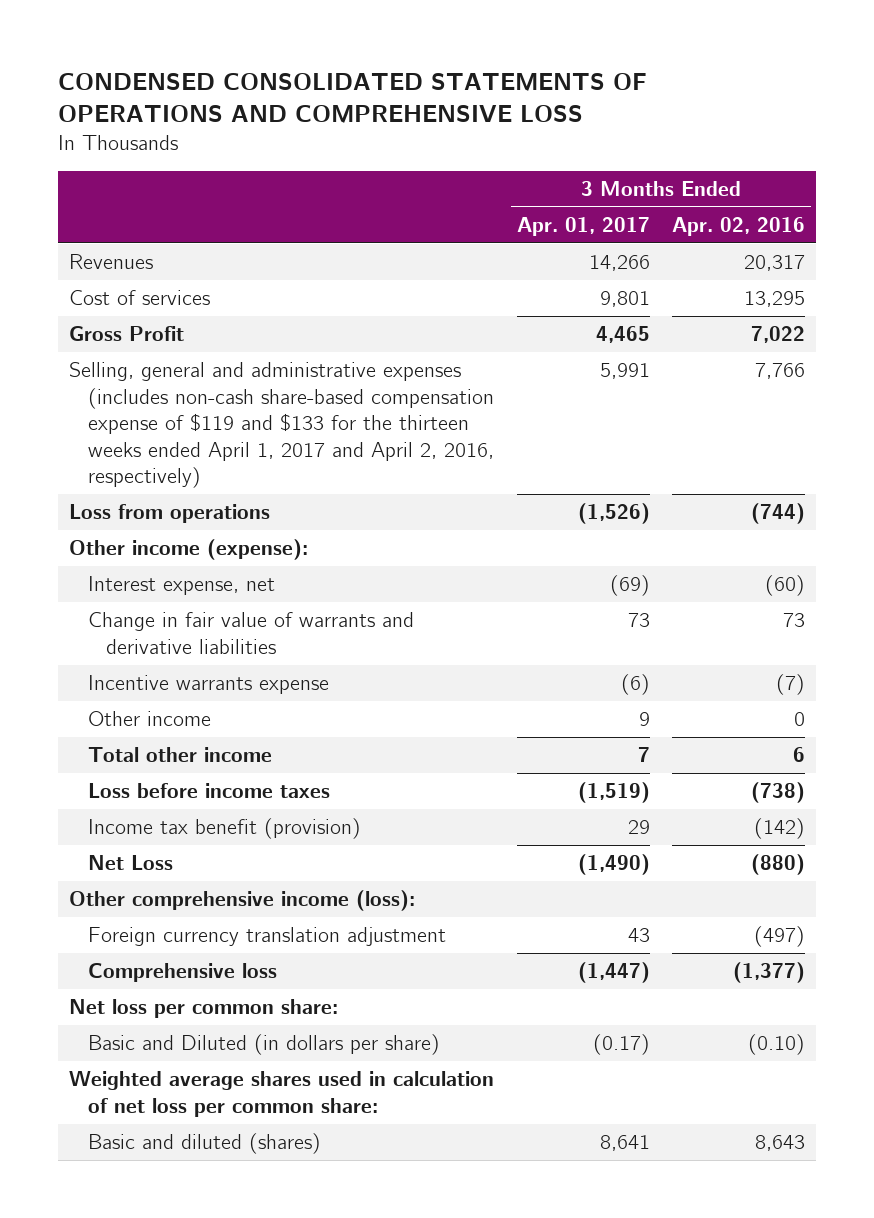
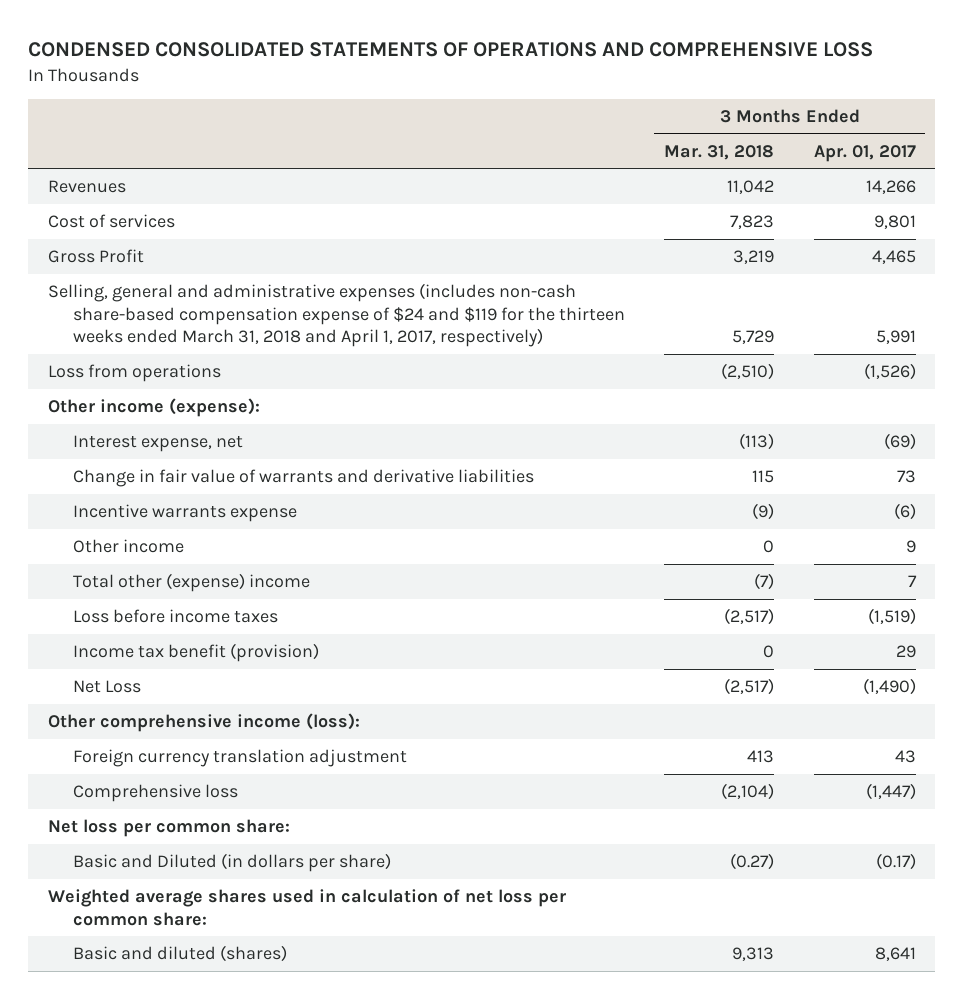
[672,216,806,236] Apr. 02, 2016 -> none
none -> [664,144,775,160] Mar. 31, 2018
[69,362,494,489] Selling, general and administrative expenses (includes non-cash share-based compensation expense of $119 and $133 for the thirteen weeks ended April 1, 2017 and April 2, 2016, respectively) -> [47,283,625,348] Selling, general and administrative expenses (includes non-cash share-based compensation expense of $24 and $119 for the thirteen weeks ended March 31, 2018 and April 1, 2017, respectively)
[87,747,272,763] Total other income -> [72,573,310,593] Total other (expense) income

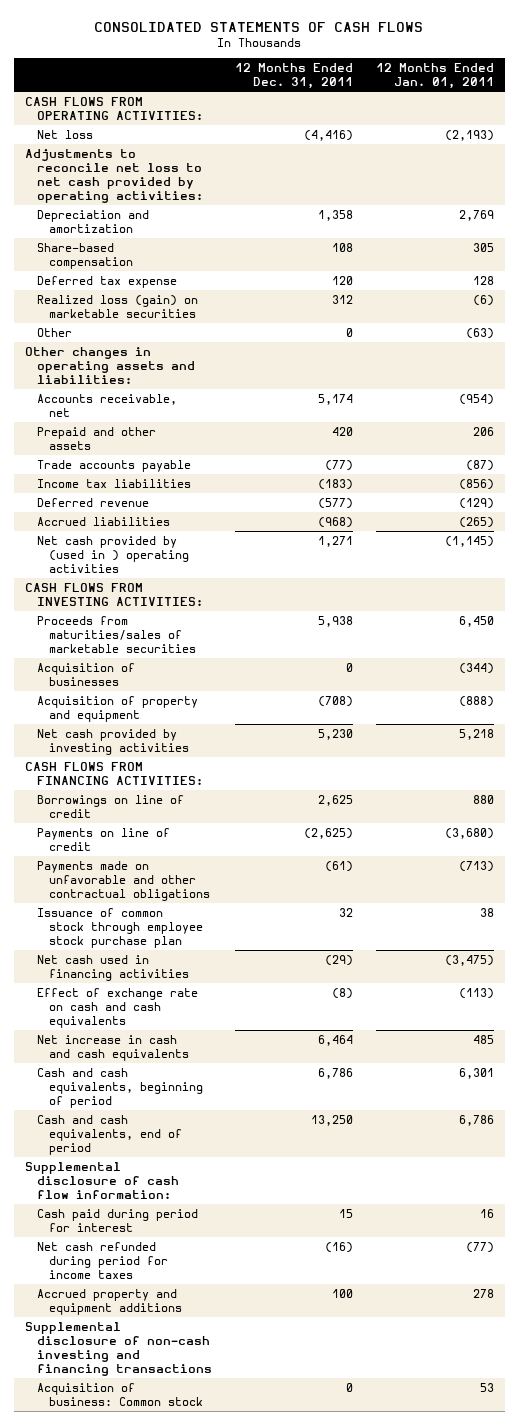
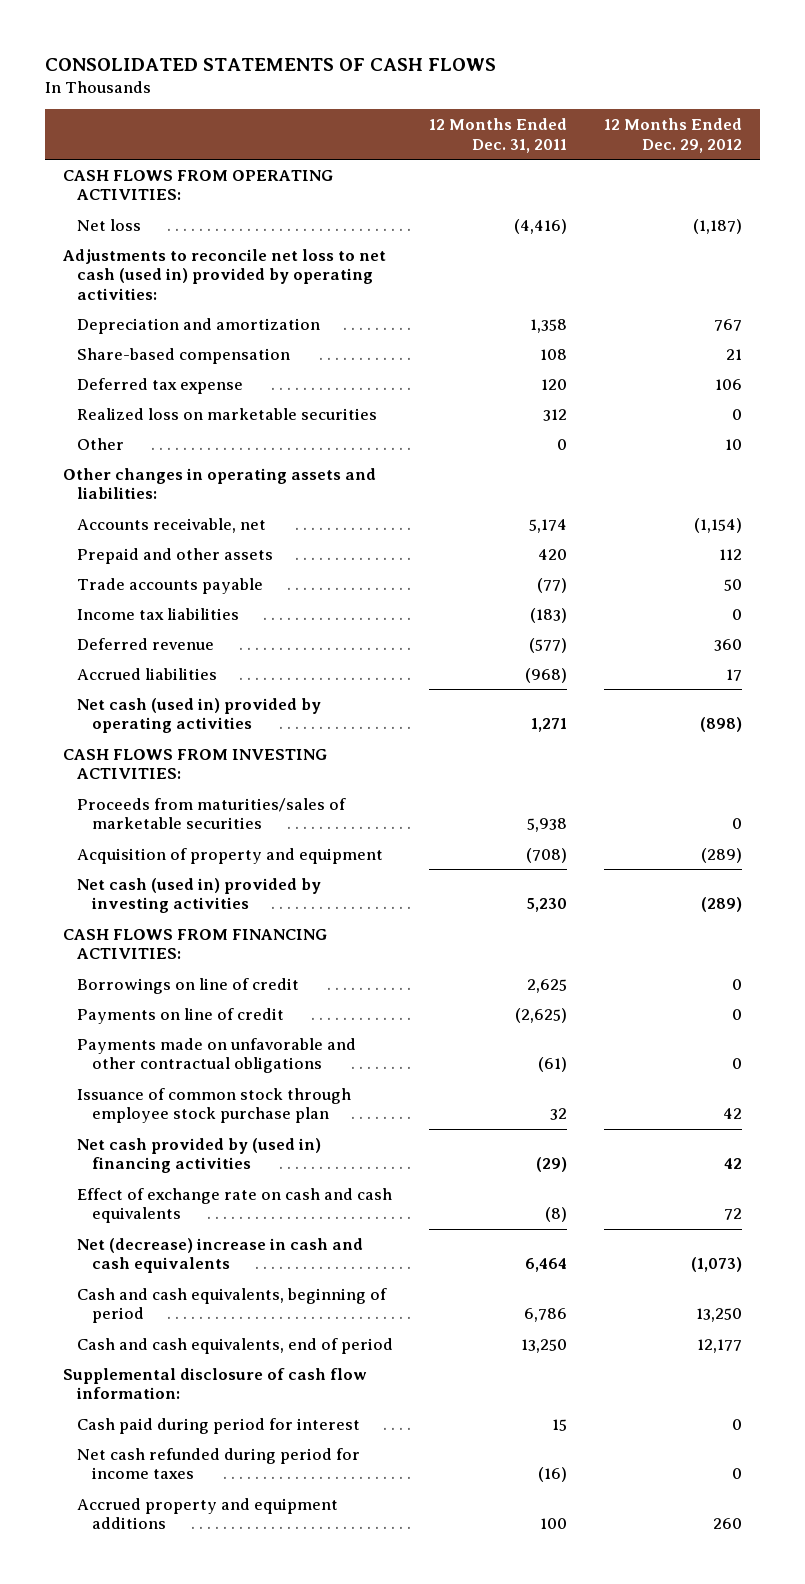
[375,63,494,90] 12 Months Ended Jan. 01, 2011 -> none
none -> [603,118,742,153] 12 Months Ended Dec. 29, 2012
[25,148,204,203] Adjustments to reconcile net loss to net cash provided by operating activities: -> [62,248,386,300] Adjustments to reconcile net loss to net cash (used in) provided by operating activities:
[37,294,199,318] Realized loss (gain) on marketable securities -> [77,407,378,420] Realized loss on marketable securities
[37,535,190,573] Net cash provided by (used in ) operating activities -> [77,697,322,734] Net cash (used in) provided by operating activities
[37,662,136,686] Acquisition of businesses -> none
[37,728,190,755] Net cash provided by investing activities -> [77,877,322,914] Net cash (used in) provided by investing activities
[37,954,190,981] Net cash used in financing activities -> [77,1137,322,1174] Net cash provided by (used in) financing activities
[37,1034,190,1061] Net increase in cash and cash equivalents -> [77,1237,364,1274] Net (decrease) increase in cash and cash equivalents
[25,1321,213,1376] Supplemental disclosure of non-cash investing and financing transactions -> none
[37,1382,204,1406] Acquisition of business: Common stock -> none

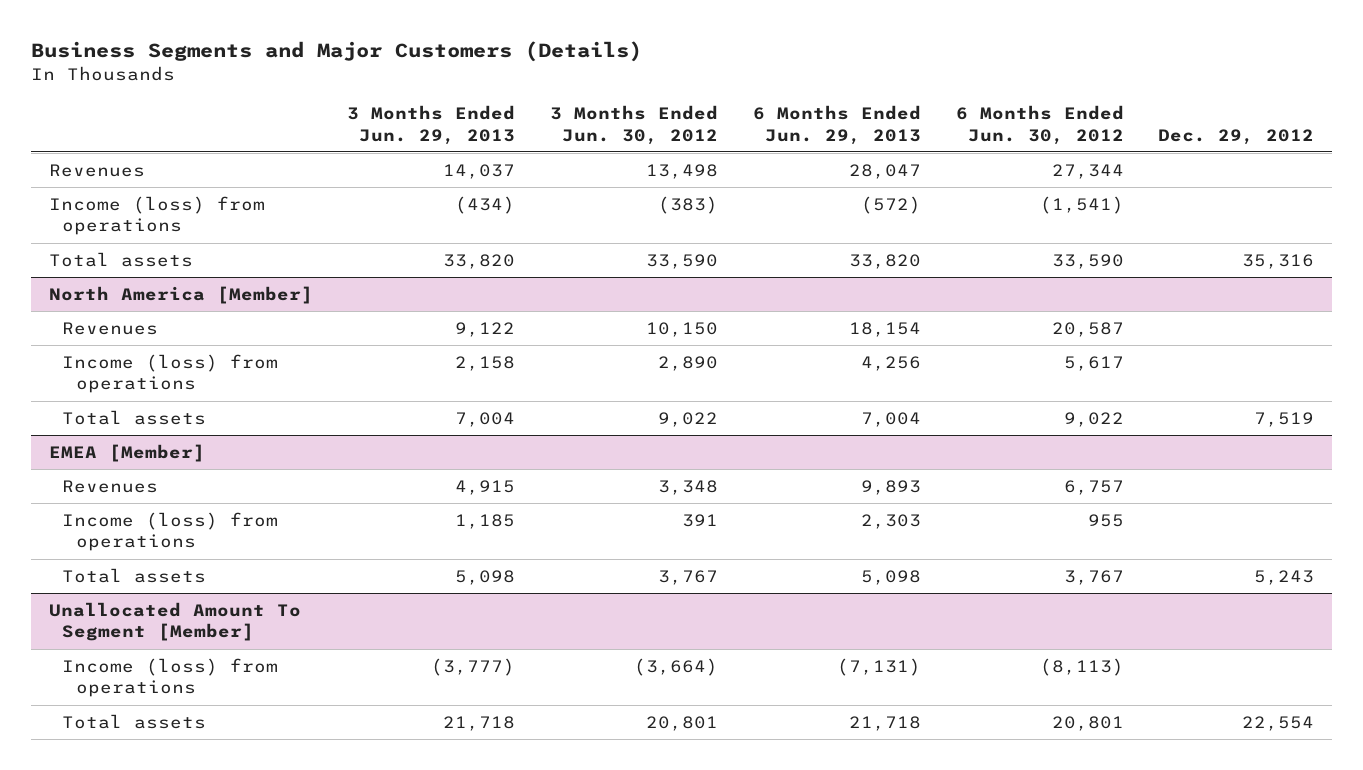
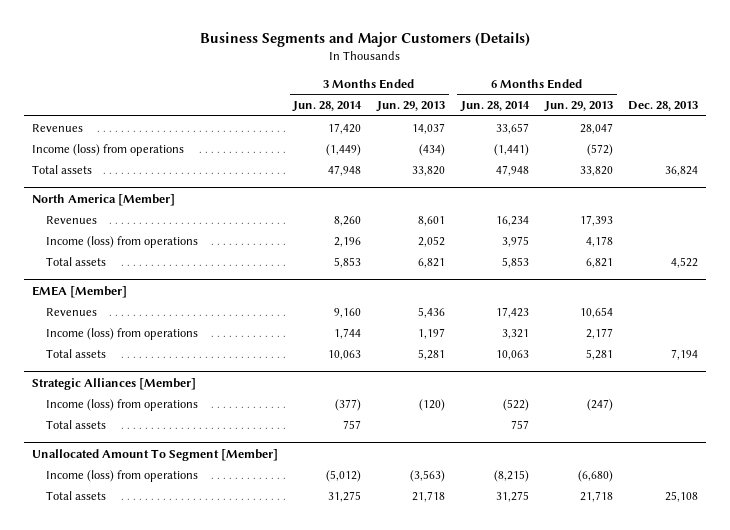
[550,105,719,145] 3 Months Ended Jun. 30, 2012 -> none
[955,105,1124,145] 6 Months Ended Jun. 30, 2012 -> none
[1158,128,1315,145] Dec. 29, 2012 -> none
none -> [292,101,363,113] Jun. 28, 2014
none -> [459,101,530,113] Jun. 28, 2014
none -> [628,101,699,112] Dec. 28, 2013
[455,321,516,337] 9,122 -> [418,215,446,226] 8,601
[848,321,921,337] 18,154 -> [579,214,613,226] 17,393
[455,355,516,371] 2,158 -> [418,235,446,247] 2,052
[860,355,921,371] 4,256 -> [585,235,613,247] 4,178
[455,411,516,427] 7,004 -> [418,257,446,268] 6,821
[860,411,921,427] 7,004 -> [585,257,613,268] 6,821
[455,479,516,495] 4,915 -> [418,306,446,318] 5,436
[860,479,921,495] 9,893 -> [579,306,613,318] 10,654
[455,513,516,529] 1,185 -> [418,327,446,339] 1,197
[860,513,921,529] 2,303 -> [585,327,613,339] 2,177
[455,569,516,585] 5,098 -> [418,348,446,360] 5,281
[860,569,921,585] 5,098 -> [585,348,613,360] 5,281
none -> [31,377,196,390] Strategic Alliances [Member]
none -> [46,398,199,411] Income (loss) from operations
none -> [46,419,107,429] Total assets
[431,657,516,676] (3,777) -> [410,469,446,482] (3,563)
[836,657,921,676] (7,131) -> [577,469,613,482] (6,680)

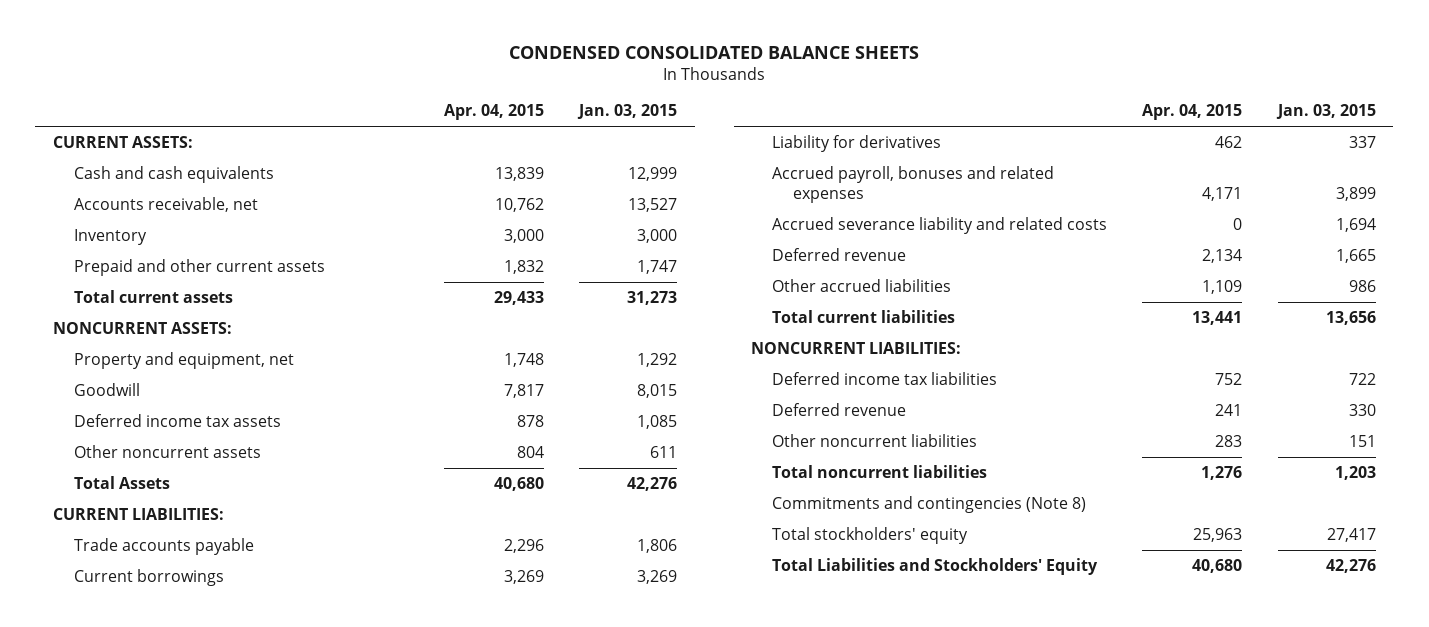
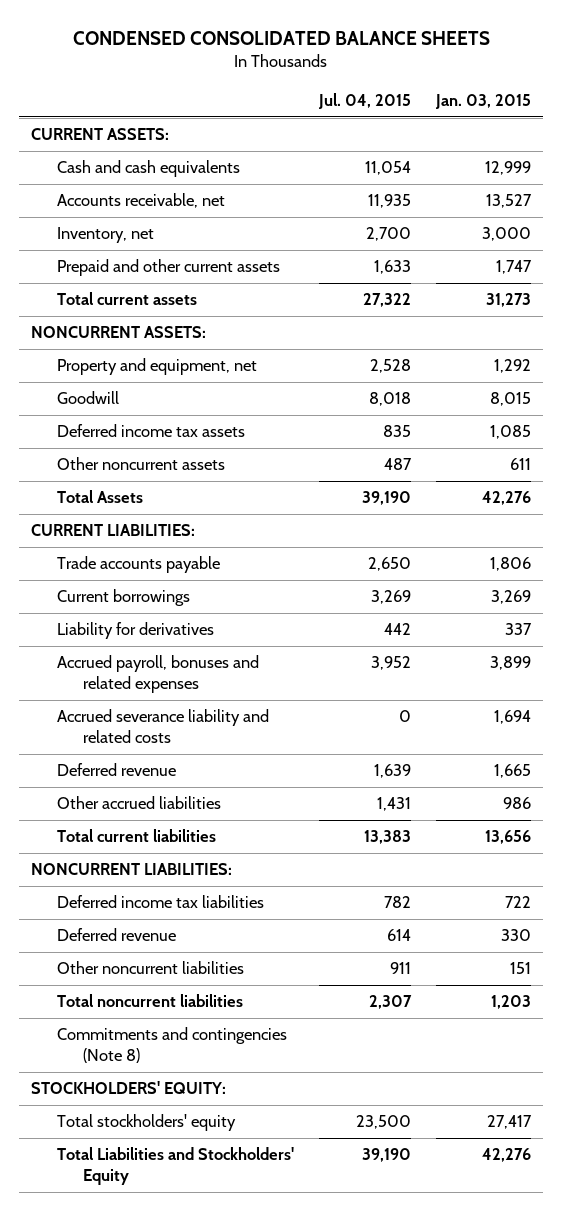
[444,104,545,121] Apr. 04, 2015 -> none
none -> [317,93,411,110] Jul. 04, 2015
[73,228,147,245] Inventory -> [56,227,154,244] Inventory, net
none -> [31,1081,227,1095] STOCKHOLDERS' EQUITY:

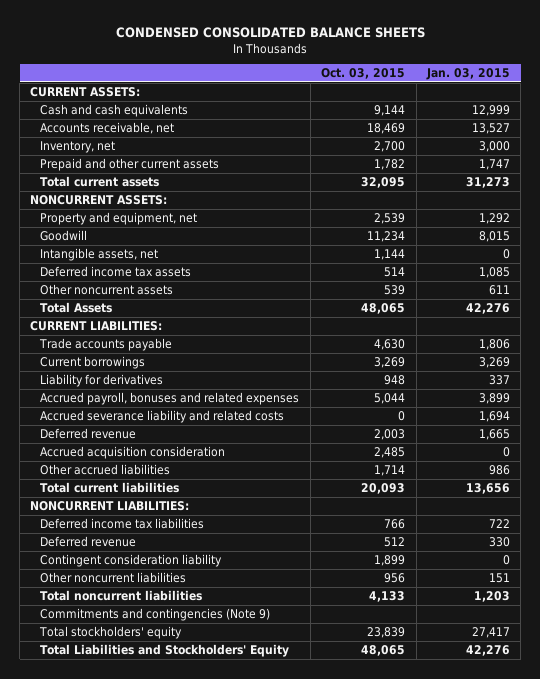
[317,93,411,110] Jul. 04, 2015 -> none
none -> [321,68,406,80] Oct. 03, 2015
none -> [40,248,159,262] Intangible assets, net
none -> [40,446,226,460] Accrued acquisition consideration
none -> [40,554,223,568] Contingent consideration liability
[31,1081,227,1095] STOCKHOLDERS' EQUITY: -> none
[56,1027,287,1064] Commitments and contingencies (Note 8) -> [40,608,271,622] Commitments and contingencies (Note 9)

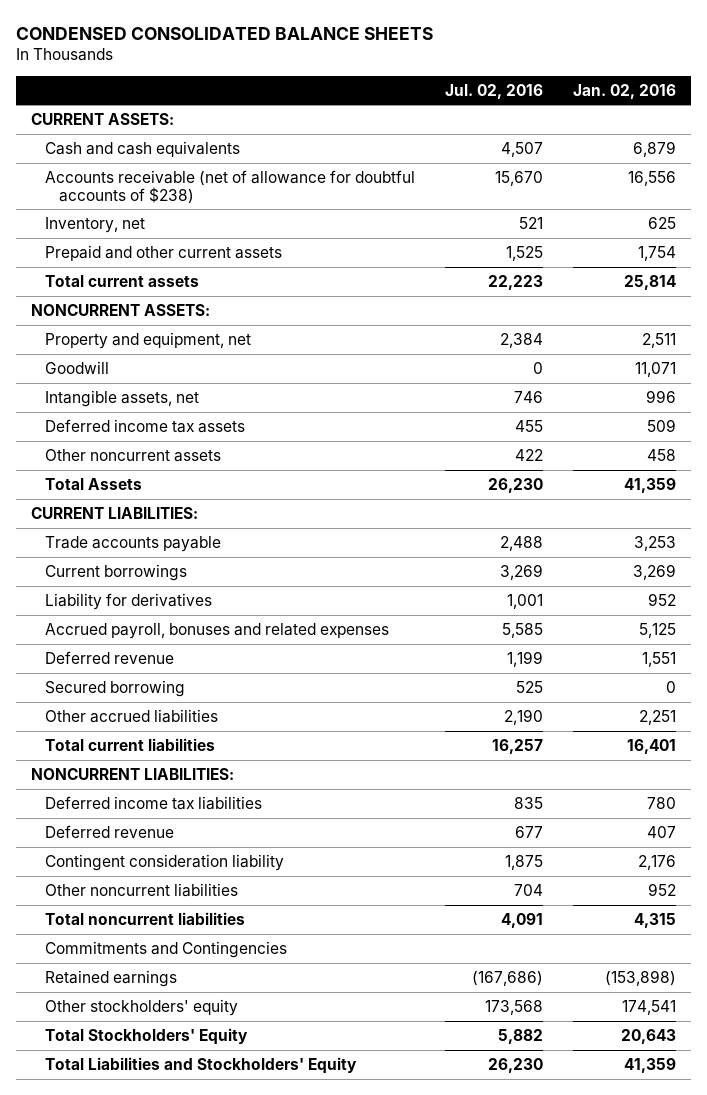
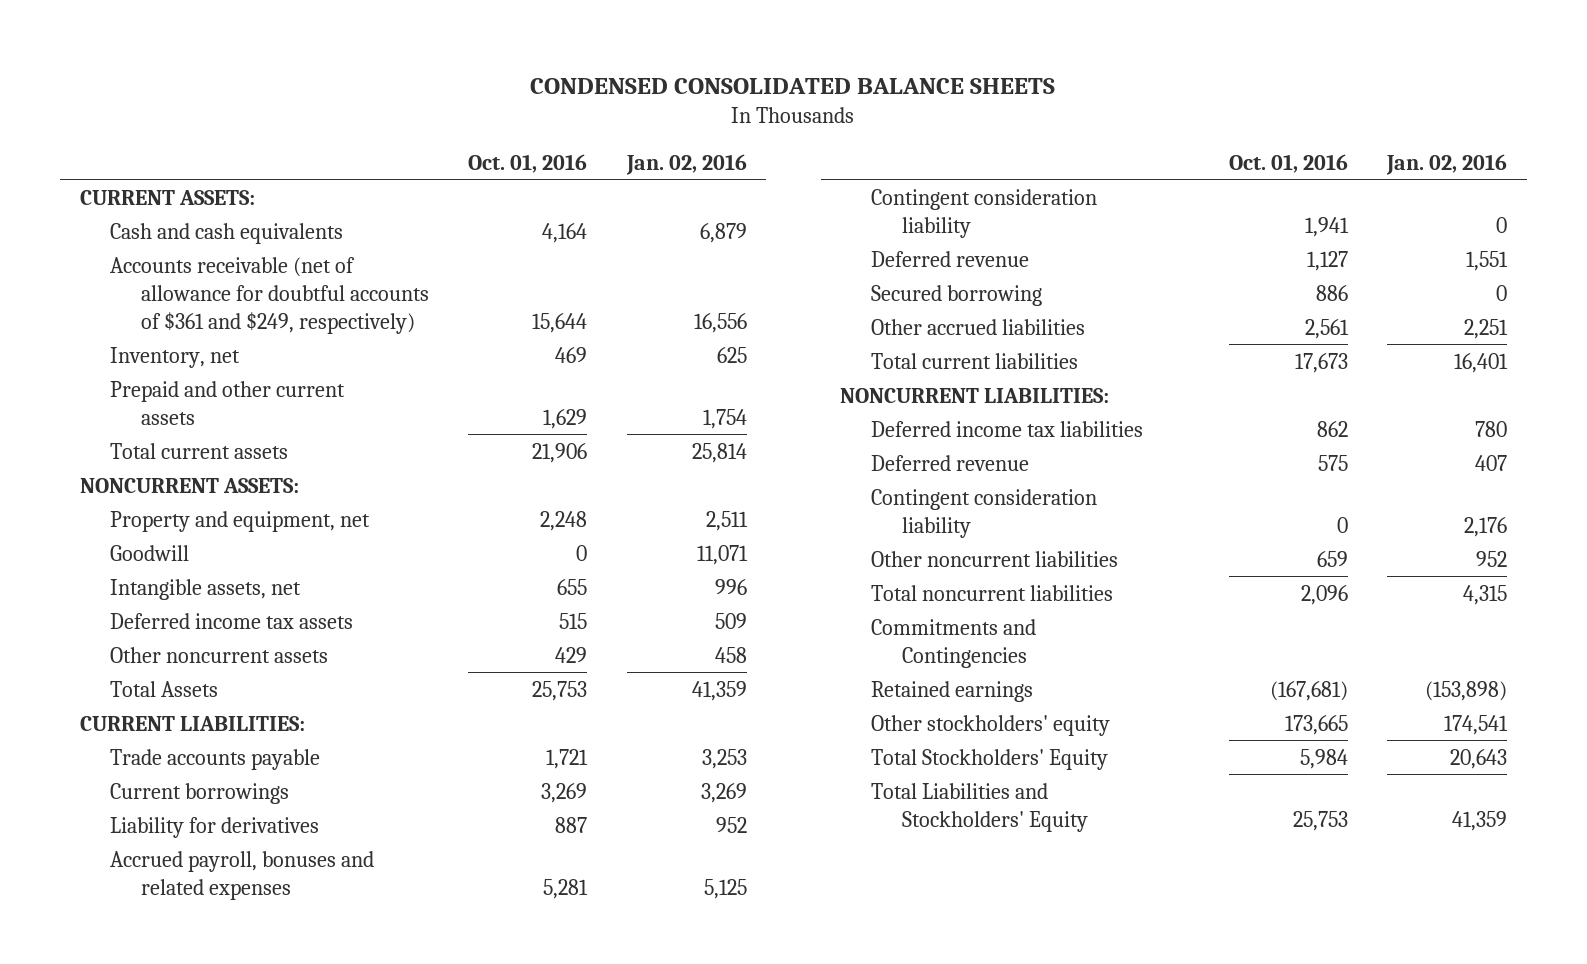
[444,83,543,99] Jul. 02, 2016 -> none
none -> [468,153,588,173] Oct. 01, 2016
[44,169,415,204] Accounts receivable (net of allowance for doubtful accounts of $238) -> [110,256,430,334] Accounts receivable (net of allowance for doubtful accounts of $361 and $249, respectively)
none -> [870,188,1097,238] Contingent consideration liability

